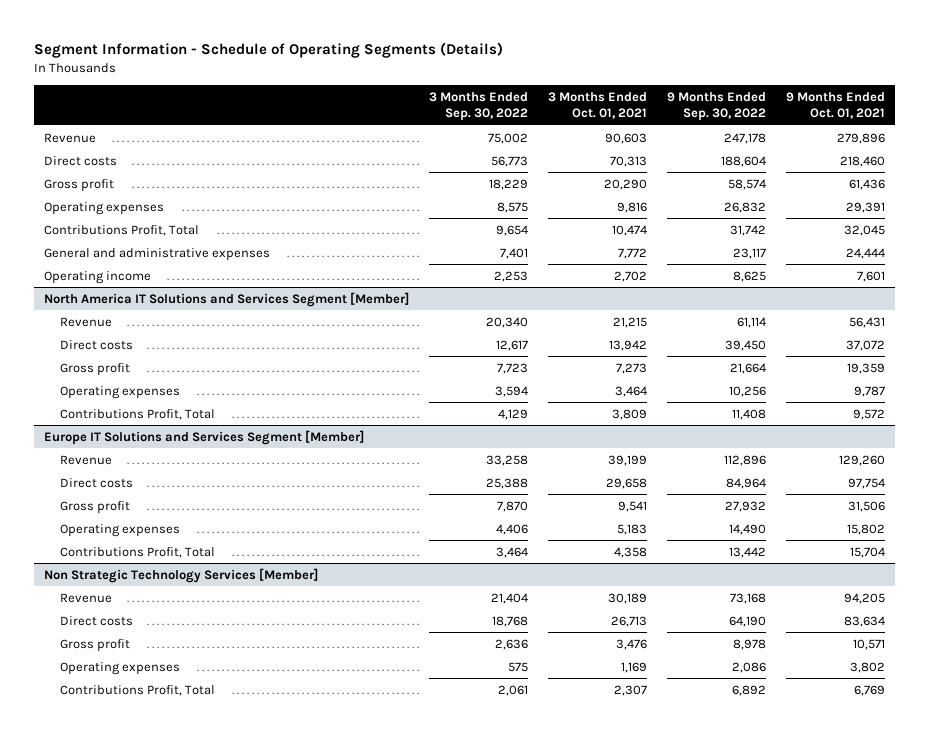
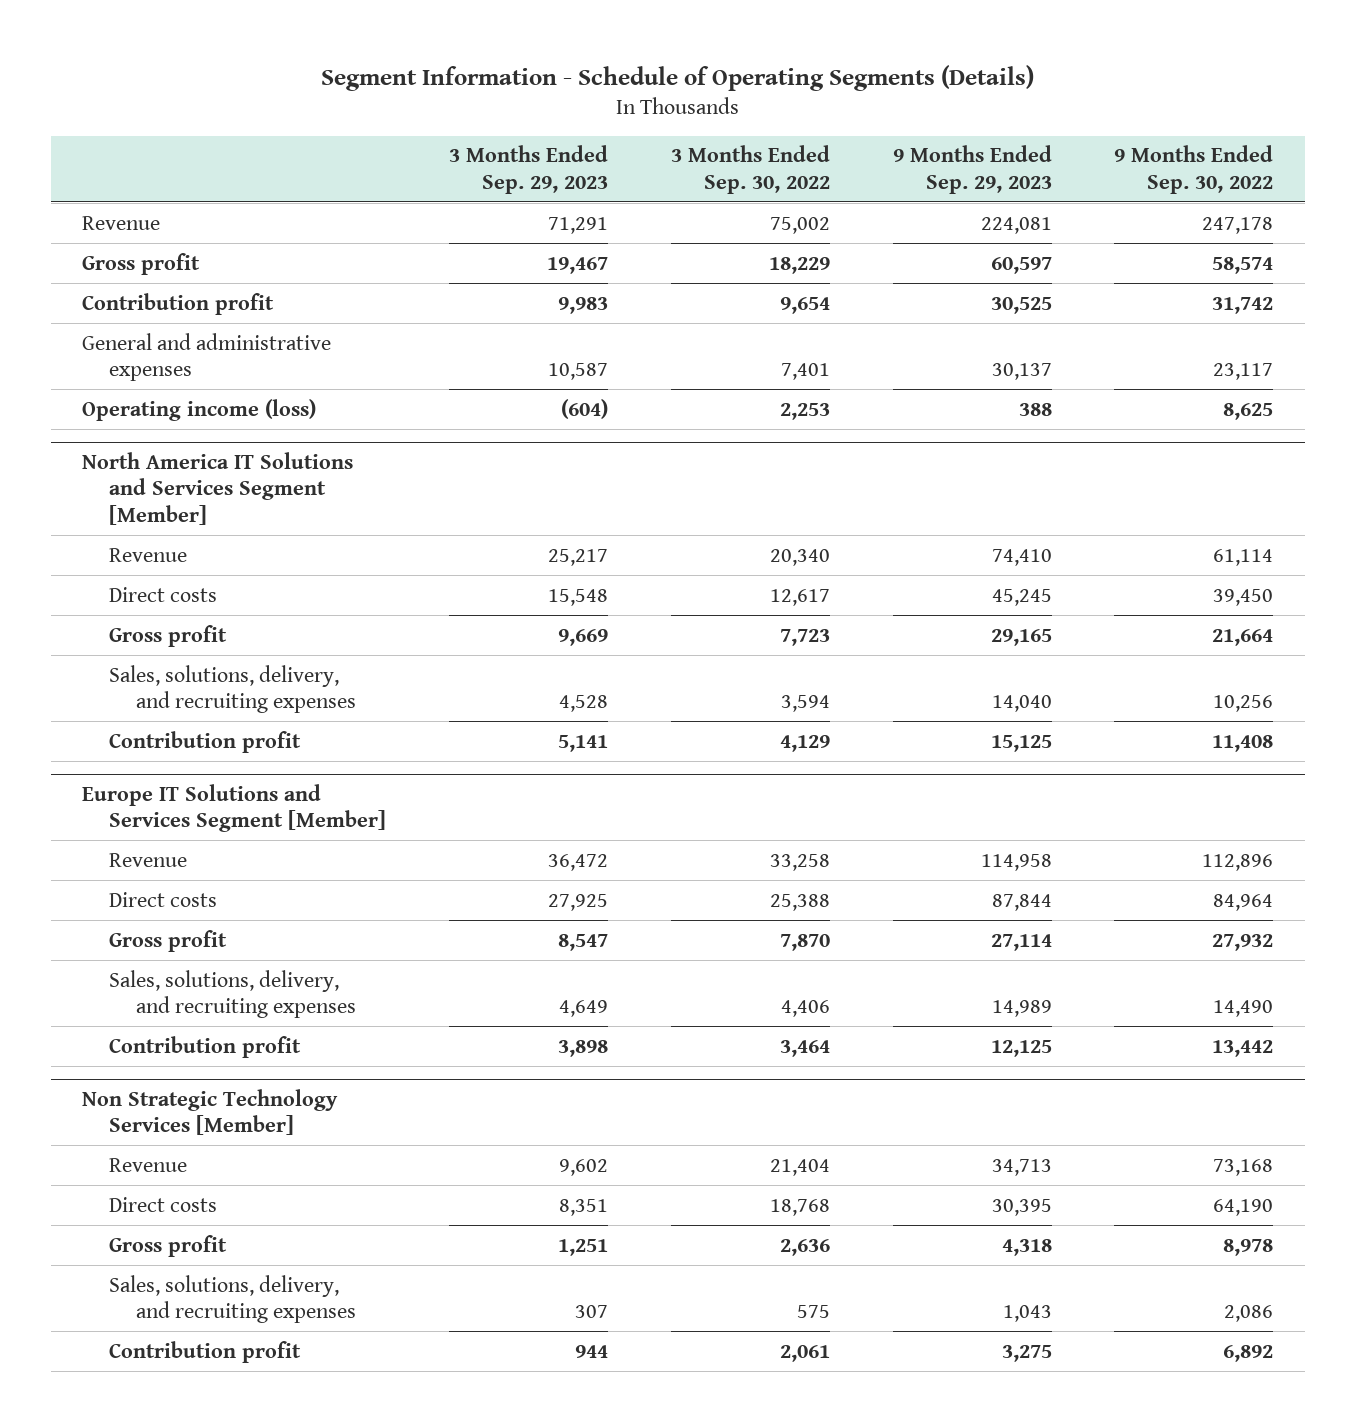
[547,91,647,120] 3 Months Ended Oct. 01, 2021 -> none
[785,91,885,120] 9 Months Ended Oct. 01, 2021 -> none
none -> [448,145,608,194] 3 Months Ended Sep. 29, 2023
none -> [892,145,1052,194] 9 Months Ended Sep. 29, 2023
[43,155,117,166] Direct costs -> none
[43,201,164,215] Operating expenses -> none
[43,224,199,236] Contributions Profit, Total -> [82,292,275,315] Contribution profit
[43,270,151,284] Operating income -> [82,398,317,421] Operating income (loss)
[60,385,181,399] Operating expenses -> [109,664,357,713] Sales, solutions, delivery, and recruiting expenses
[60,408,216,420] Contributions Profit, Total -> [109,730,302,753] Contribution profit
[60,523,181,537] Operating expenses -> [109,969,357,1018] Sales, solutions, delivery, and recruiting expenses
[60,546,216,558] Contributions Profit, Total -> [109,1035,302,1058] Contribution profit
[60,661,181,675] Operating expenses -> [109,1274,357,1323] Sales, solutions, delivery, and recruiting expenses
[60,684,216,696] Contributions Profit, Total -> [109,1340,302,1363] Contribution profit

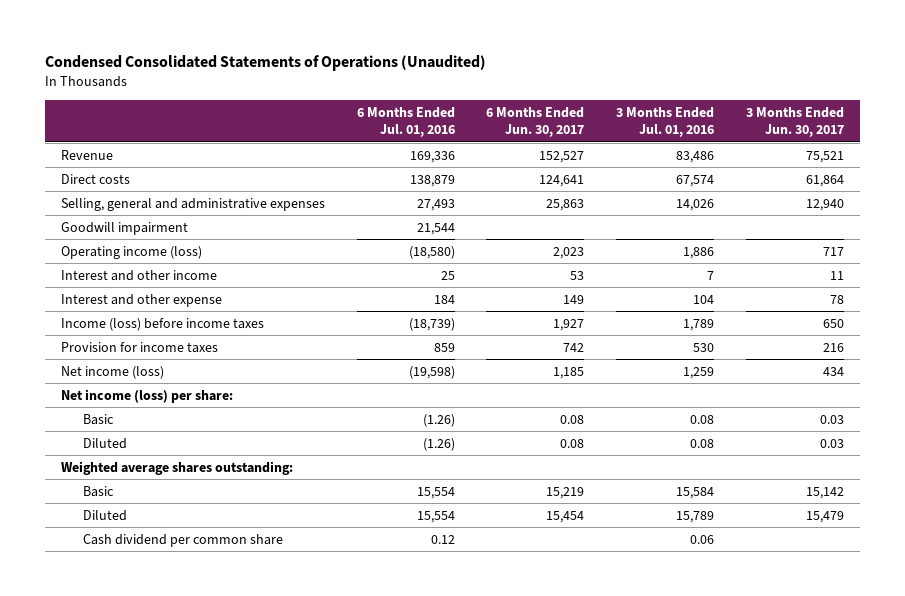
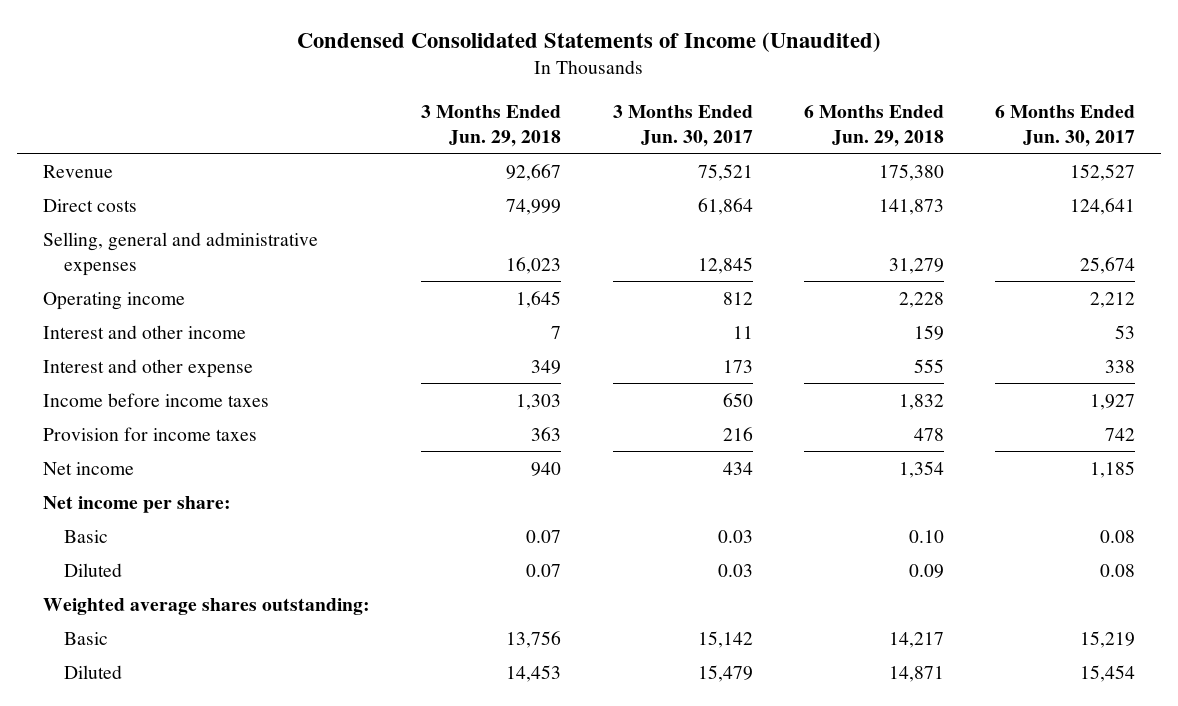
[44,54,486,71] Condensed Consolidated Statements of Operations (Unaudited) -> [297,31,882,52] Condensed Consolidated Statements of Income (Unaudited)
[356,106,455,138] 6 Months Ended Jul. 01, 2016 -> none
[616,106,715,138] 3 Months Ended Jul. 01, 2016 -> none
none -> [421,104,562,147] 3 Months Ended Jun. 29, 2018
none -> [803,104,944,147] 6 Months Ended Jun. 29, 2018
[60,221,188,235] Goodwill impairment -> none
[546,198,585,211] 25,863 -> [1080,256,1136,274] 25,674
[805,198,844,211] 12,940 -> [697,256,753,274] 12,845
[60,245,202,259] Operating income (loss) -> [43,291,186,310] Operating income
[553,246,585,259] 2,023 -> [1090,291,1136,308] 2,212
[822,246,844,256] 717 -> [722,291,753,305] 812
[563,294,585,304] 149 -> [1105,359,1136,373] 338
[829,294,844,304] 78 -> [722,359,753,373] 173
[60,317,264,331] Income (loss) before income taxes -> [43,392,270,407] Income before income taxes
[60,365,164,379] Net income (loss) -> [43,461,135,475] Net income
[60,388,233,403] Net income (loss) per share: -> [43,495,232,513] Net income per share:
[83,533,284,547] Cash dividend per common share -> none

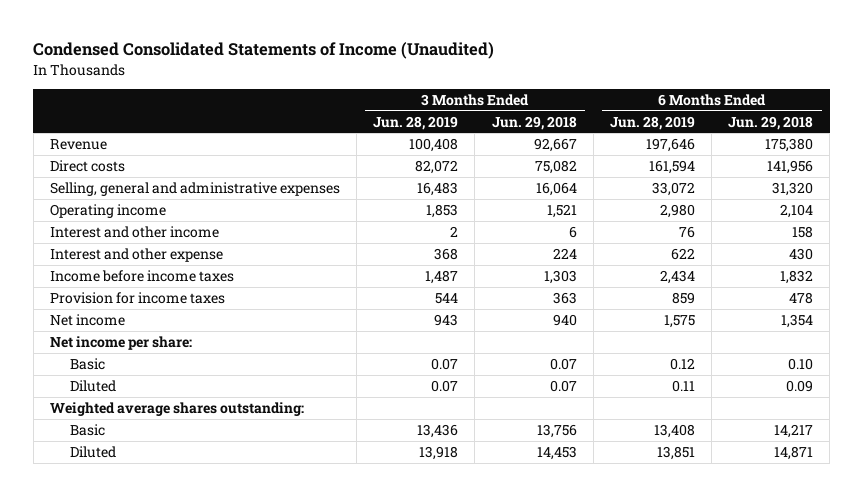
[612,104,753,147] 3 Months Ended Jun. 30, 2017 -> none
[995,104,1136,147] 6 Months Ended Jun. 30, 2017 -> none
none -> [373,115,459,130] Jun. 28, 2019
none -> [609,115,695,130] Jun. 28, 2019
[506,198,562,215] 74,999 -> [534,159,577,174] 75,082
[878,198,944,215] 141,873 -> [767,159,814,174] 141,956
[506,256,562,274] 16,023 -> [535,181,577,196] 16,064
[888,257,944,274] 31,279 -> [772,181,814,196] 31,320
[516,290,562,308] 1,645 -> [546,203,577,218] 1,521
[898,291,944,308] 2,228 -> [780,203,814,218] 2,104
[551,325,562,339] 7 -> [568,225,577,238] 6
[913,324,944,340] 159 -> [792,225,814,238] 158
[531,359,562,374] 349 -> [552,247,577,259] 224
[913,358,944,373] 555 -> [789,247,814,260] 430

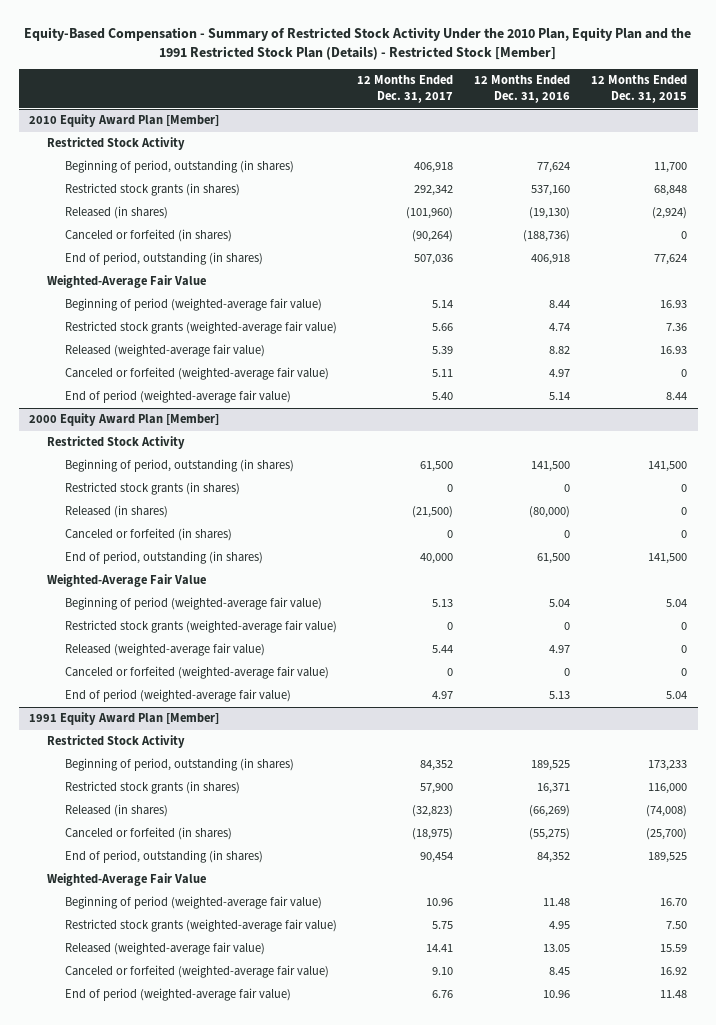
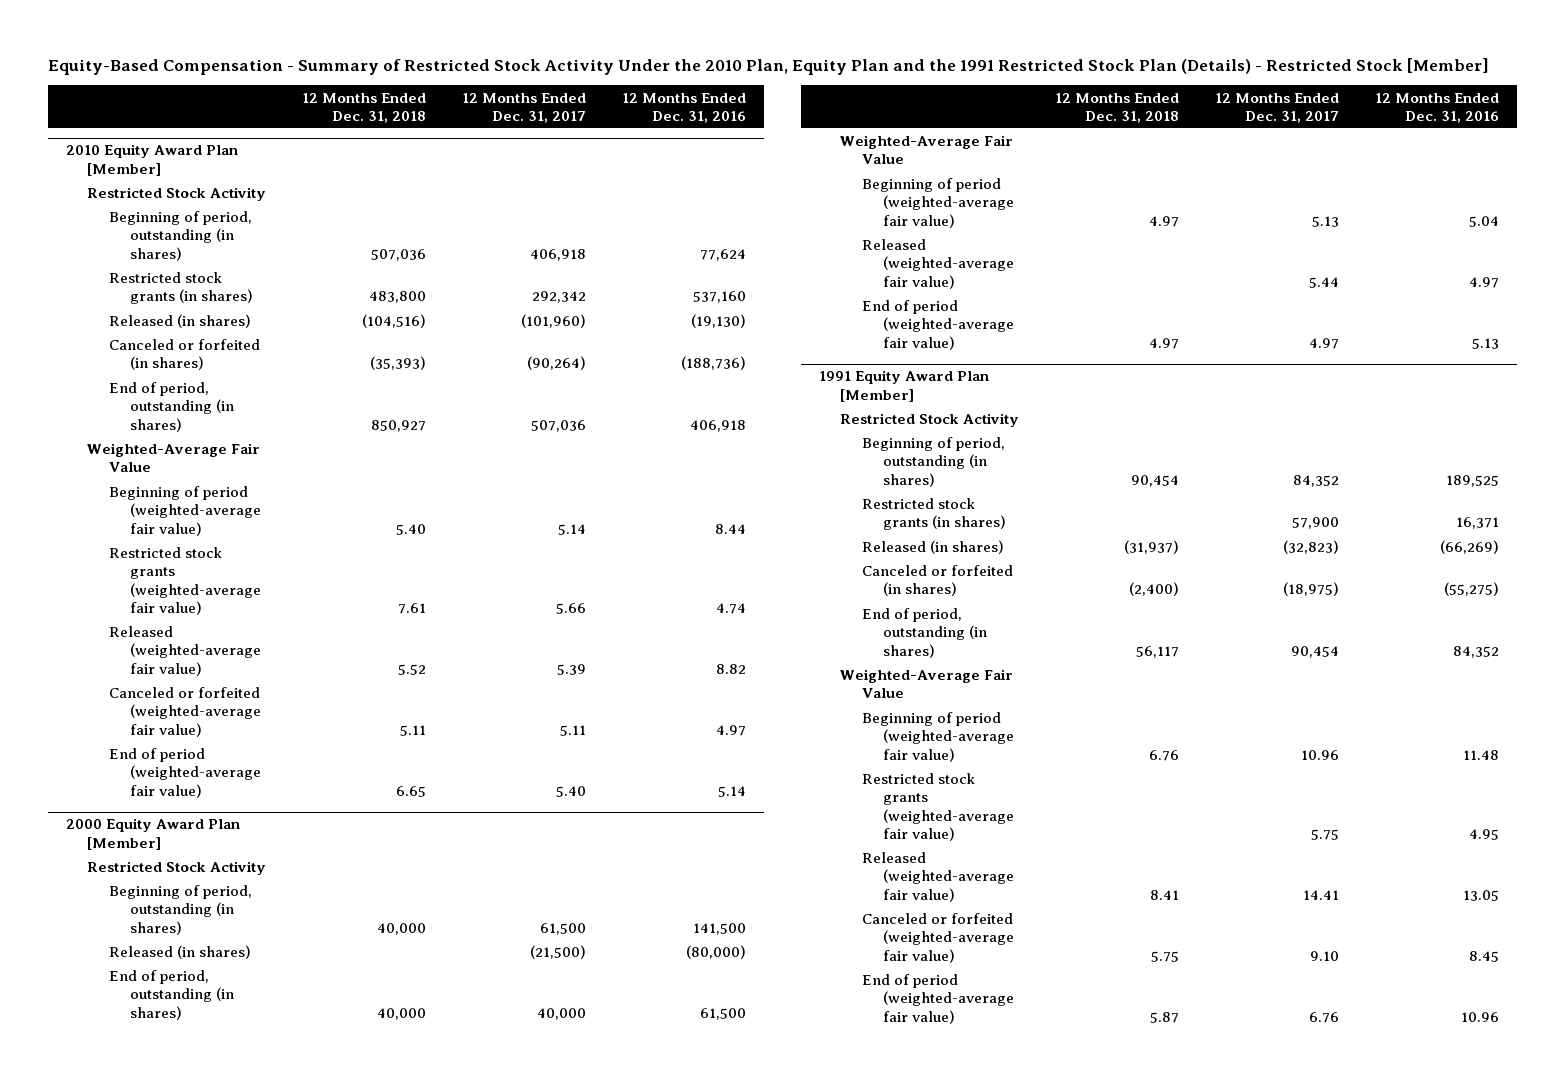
[591,75,688,104] 12 Months Ended Dec. 31, 2015 -> none
none -> [302,92,427,123] 12 Months Ended Dec. 31, 2018
[64,482,240,496] Restricted stock grants (in shares) -> none
[64,528,232,542] Canceled or forfeited (in shares) -> none
[64,620,337,634] Restricted stock grants (weighted-average fair value) -> none
[64,666,329,680] Canceled or forfeited (weighted-average fair value) -> none

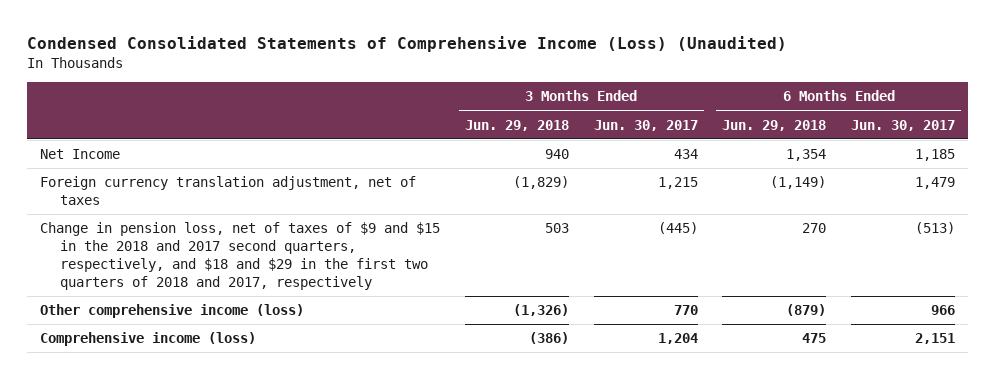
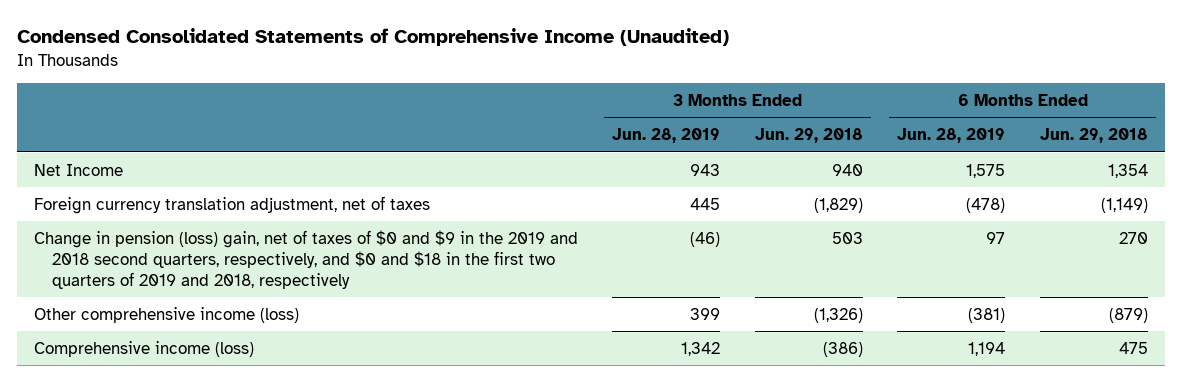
[27,36,788,53] Condensed Consolidated Statements of Comprehensive Income (Loss) (Unaudited) -> [16,28,729,47] Condensed Consolidated Statements of Comprehensive Income (Unaudited)
[593,119,698,131] Jun. 30, 2017 -> none
[851,119,956,131] Jun. 30, 2017 -> none
none -> [612,128,721,144] Jun. 28, 2019
none -> [897,128,1006,144] Jun. 28, 2019
[39,222,440,291] Change in pension loss, net of taxes of $9 and $15 in the 2018 and 2017 second quarters, respectively, and $18 and $29 in the first two quarters of 2018 and 2017, respectively -> [34,229,579,290] Change in pension (loss) gain, net of taxes of $0 and $9 in the 2019 and 2018 second quarters, respectively, and $0 and $18 in the first two quarters of 2019 and 2018, respectively

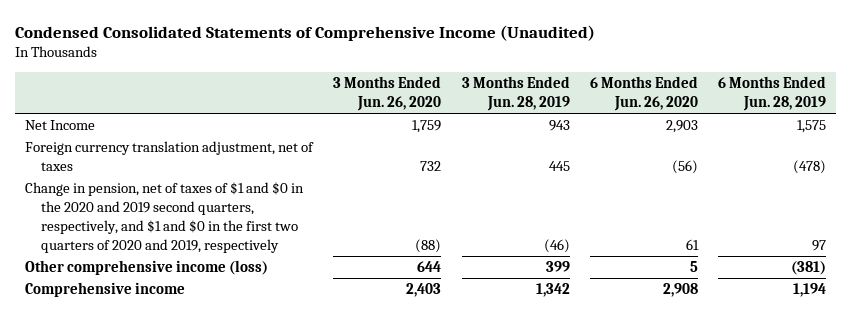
[754,128,863,144] Jun. 29, 2018 -> none
[1039,128,1148,144] Jun. 29, 2018 -> none
none -> [333,76,442,111] 3 Months Ended Jun. 26, 2020
none -> [589,76,698,111] 6 Months Ended Jun. 26, 2020
[34,229,579,290] Change in pension (loss) gain, net of taxes of $0 and $9 in the 2019 and 2018 second quarters, respectively, and $0 and $18 in the first two quarters of 2019 and 2018, respectively -> [25,182,305,253] Change in pension, net of taxes of $1 and $0 in the 2020 and 2019 second quarters, respectively, and $1 and $0 in the first two quarters of 2020 and 2019, respectively
[34,340,255,357] Comprehensive income (loss) -> [25,282,186,298] Comprehensive income

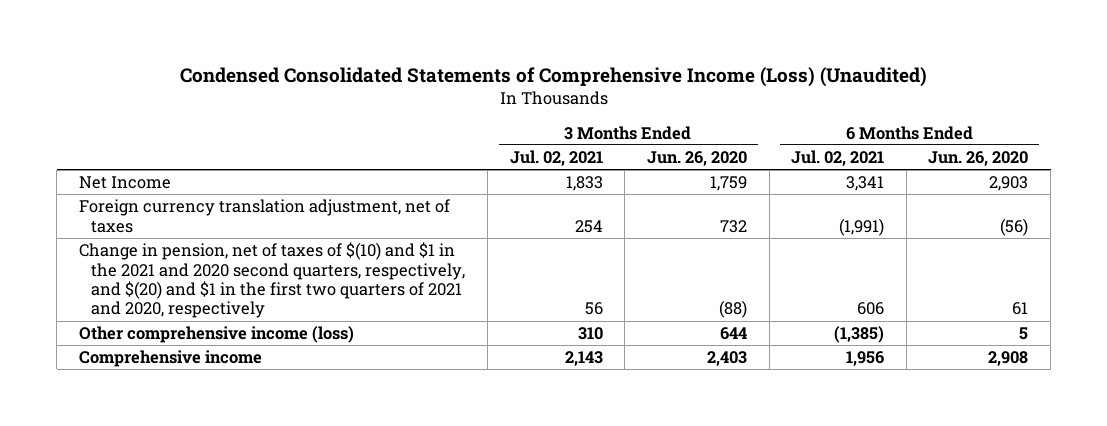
[14,24,595,41] Condensed Consolidated Statements of Comprehensive Income (Unaudited) -> [179,67,927,88] Condensed Consolidated Statements of Comprehensive Income (Loss) (Unaudited)
[461,76,570,111] 3 Months Ended Jun. 28, 2019 -> none
[718,76,827,111] 6 Months Ended Jun. 28, 2019 -> none
none -> [509,150,603,167] Jul. 02, 2021
none -> [791,150,885,167] Jul. 02, 2021
[25,182,305,253] Change in pension, net of taxes of $1 and $0 in the 2020 and 2019 second quarters, respectively, and $1 and $0 in the first two quarters of 2020 and 2019, respectively -> [79,242,466,319] Change in pension, net of taxes of $(10) and $1 in the 2021 and 2020 second quarters, respectively, and $(20) and $1 in the first two quarters of 2021 and 2020, respectively

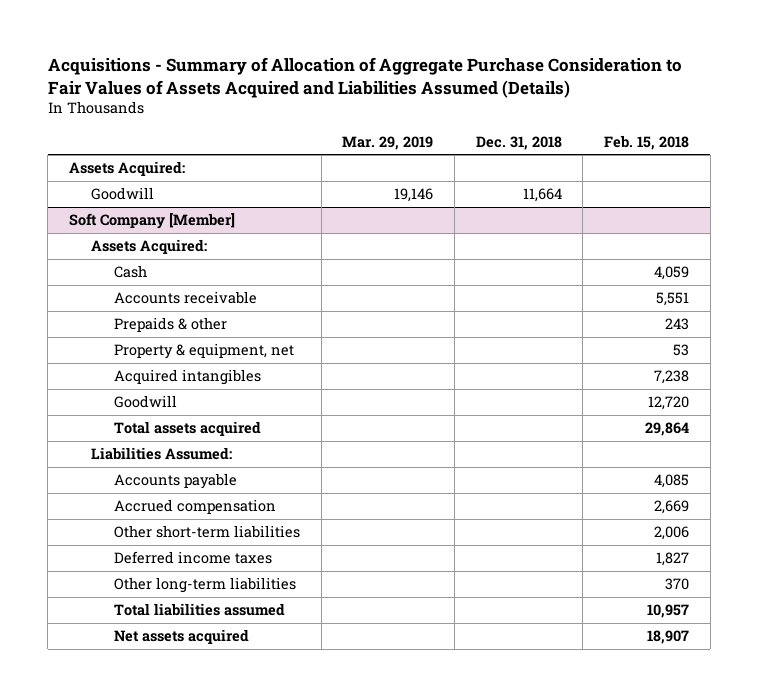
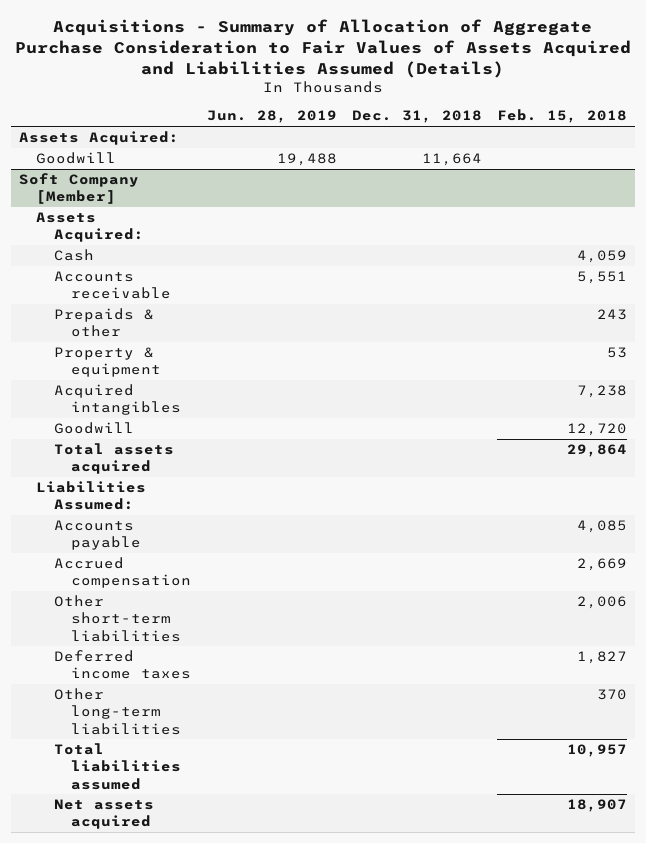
[342,135,434,150] Mar. 29, 2019 -> none
none -> [206,110,337,124] Jun. 28, 2019
[113,343,294,360] Property & equipment, net -> [53,347,162,378] Property & equipment

